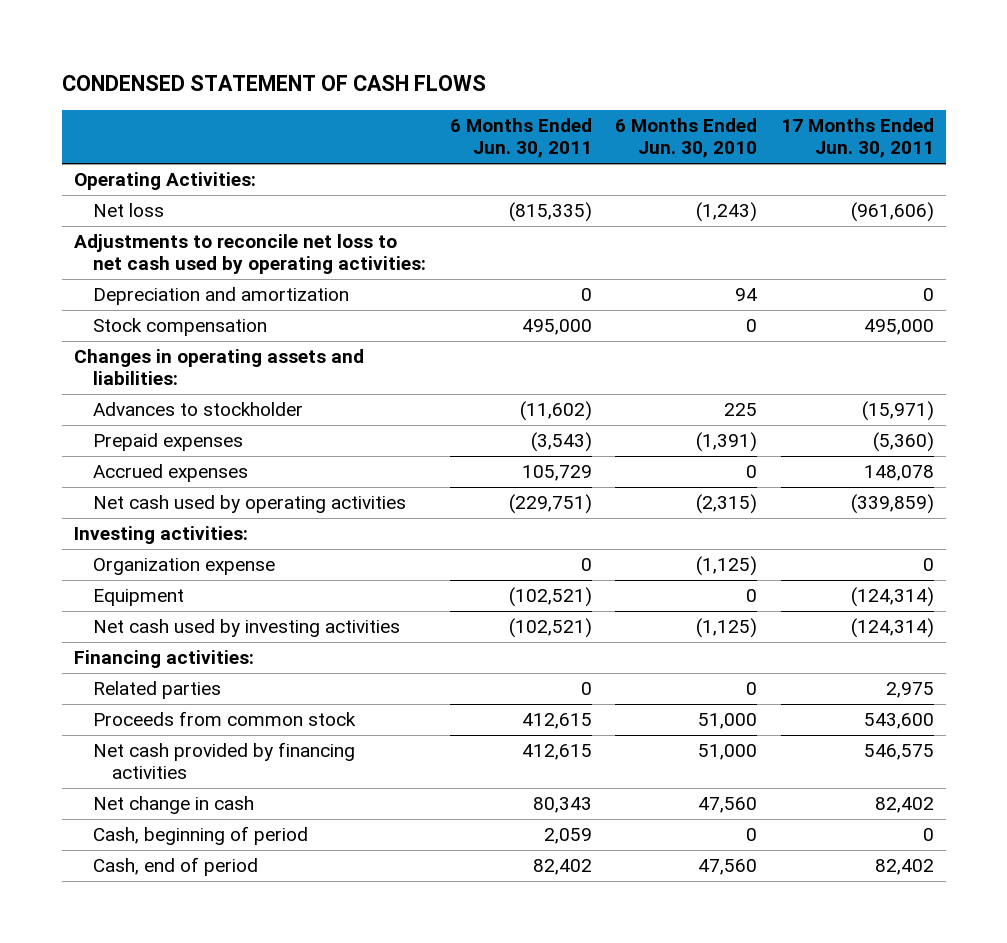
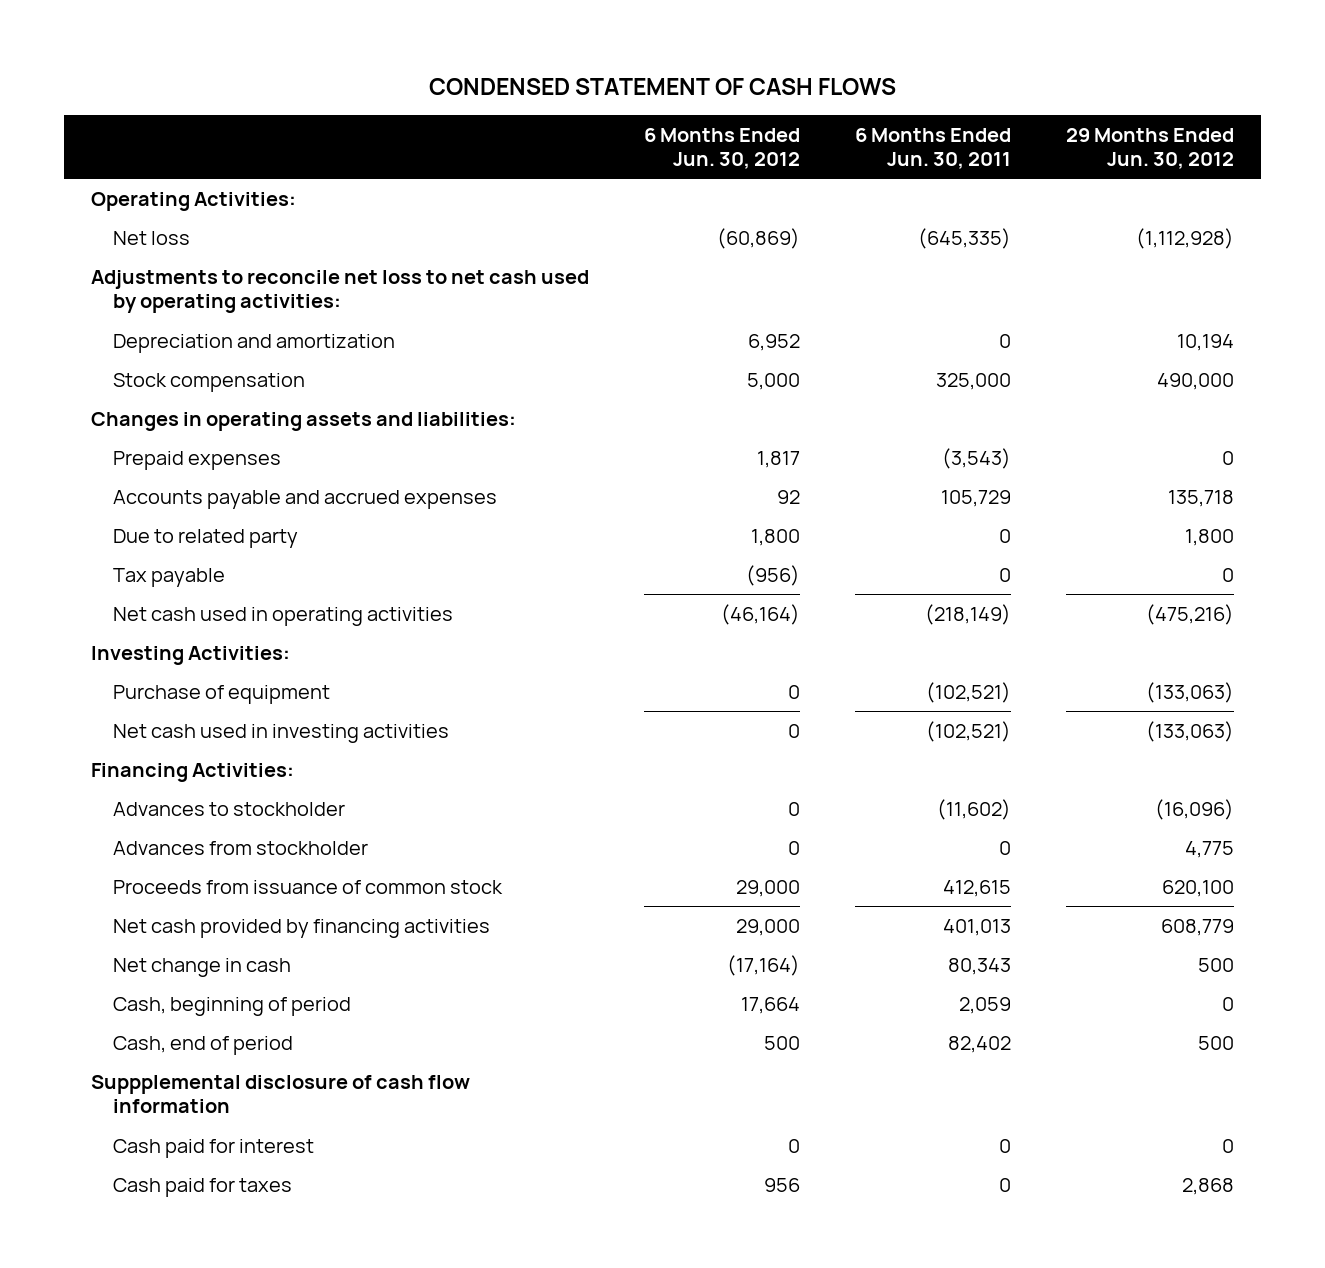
[615,118,758,159] 6 Months Ended Jun. 30, 2010 -> none
[780,118,934,159] 17 Months Ended Jun. 30, 2011 -> none
none -> [644,127,801,170] 6 Months Ended Jun. 30, 2012
none -> [1065,127,1234,170] 29 Months Ended Jun. 30, 2012
[508,202,592,223] (815,335) -> [918,227,1012,249] (645,335)
[521,319,592,336] 495,000 -> [936,372,1012,390] 325,000
[92,558,275,576] Organization expense -> none
[92,681,221,700] Related parties -> none
[92,464,248,483] Accrued expenses -> [113,489,498,509] Accounts payable and accrued expenses
none -> [113,528,299,548] Due to related party
none -> [113,567,226,587] Tax payable
[92,495,406,514] Net cash used by operating activities -> [113,606,454,626] Net cash used in operating activities
[508,494,592,515] (229,751) -> [925,603,1012,625] (218,149)
[73,526,248,545] Investing activities: -> [91,645,291,665] Investing Activities:
[92,589,184,607] Equipment -> [113,684,331,704] Purchase of equipment
[92,619,400,638] Net cash used by investing activities -> [113,723,450,743] Net cash used in investing activities
[73,650,254,669] Financing activities: -> [91,762,295,782] Financing Activities:
[92,402,303,417] Advances to stockholder -> [113,801,346,816] Advances to stockholder
none -> [113,840,369,855] Advances from stockholder
[92,711,356,727] Proceeds from common stock -> [113,879,504,894] Proceeds from issuance of common stock
[521,744,592,761] 412,615 -> [943,918,1012,936] 401,013
none -> [91,1074,471,1114] Suppplemental disclosure of cash flow information
none -> [113,1138,315,1158] Cash paid for interest
none -> [113,1177,293,1197] Cash paid for taxes

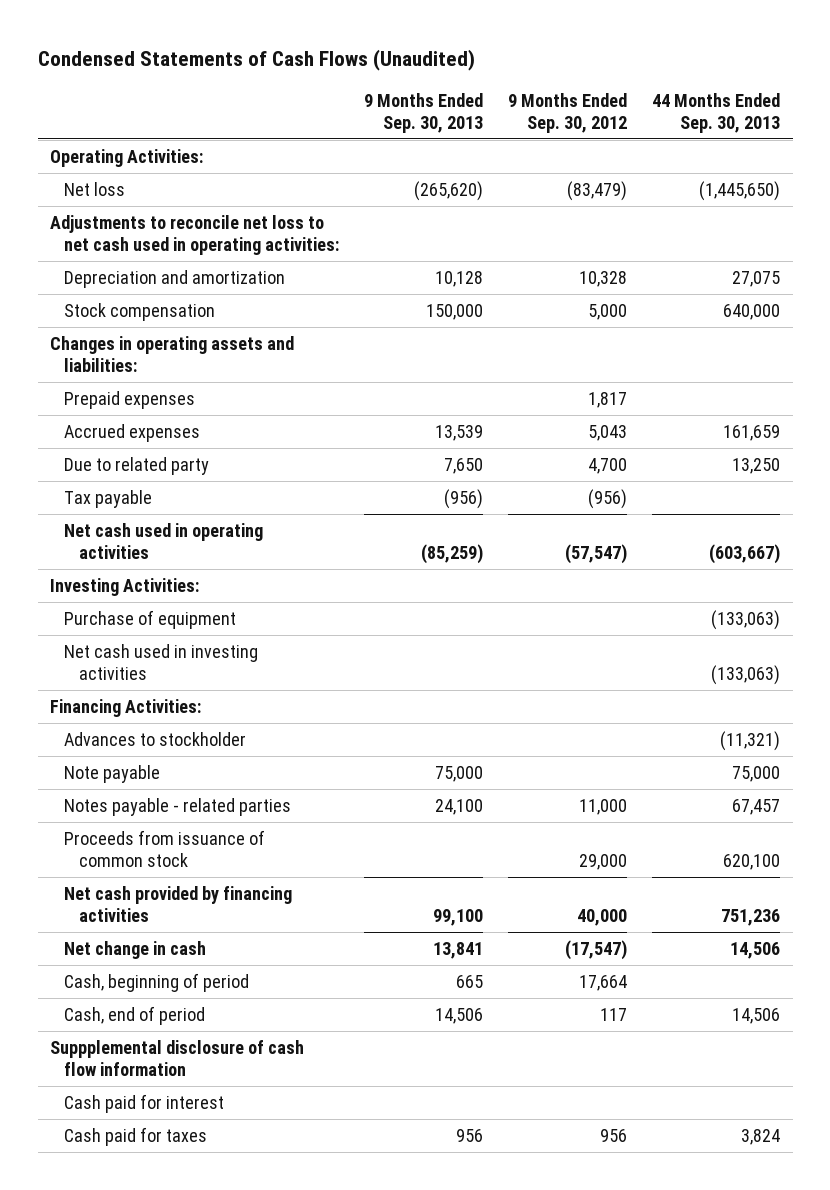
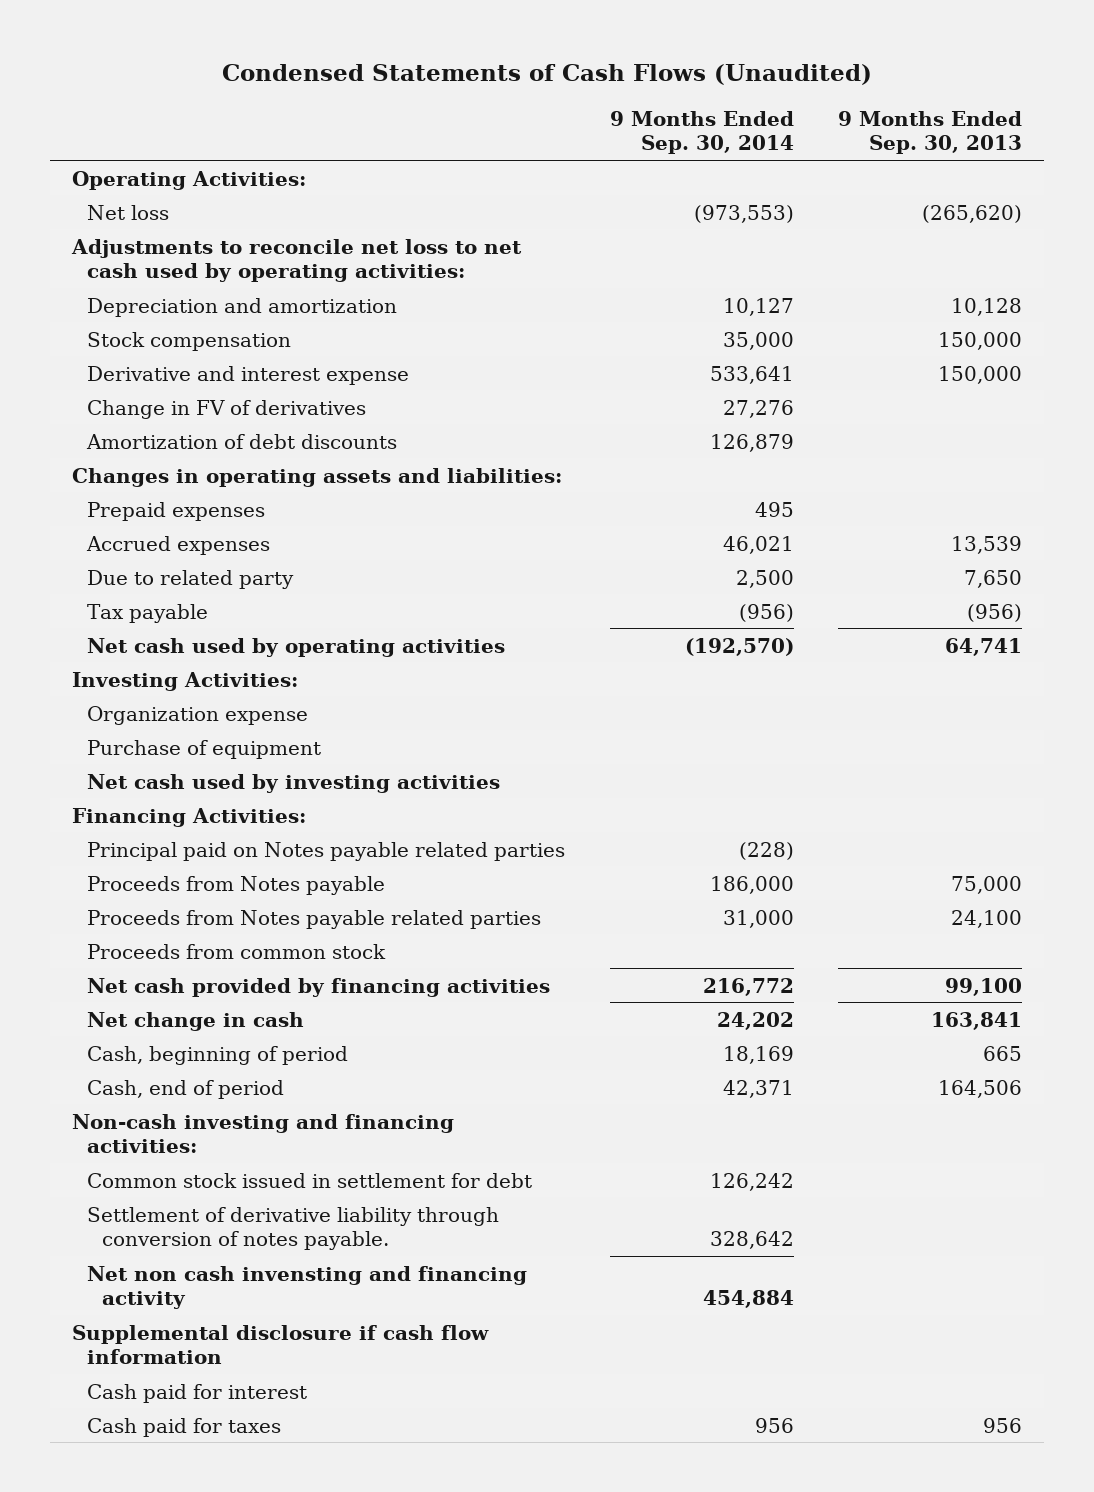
[508,92,628,133] 9 Months Ended Sep. 30, 2012 -> none
[652,92,781,133] 44 Months Ended Sep. 30, 2013 -> none
none -> [609,110,794,155] 9 Months Ended Sep. 30, 2014
[50,214,340,255] Adjustments to reconcile net loss to net cash used in operating activities: -> [71,238,523,283] Adjustments to reconcile net loss to net cash used by operating activities:
none -> [86,365,409,385] Derivative and interest expense
none -> [86,399,366,419] Change in FV of derivatives
none -> [85,433,397,449] Amortization of debt discounts
[64,522,264,559] Net cash used in operating activities -> [86,637,505,657] Net cash used by operating activities
[421,543,484,564] (85,259) -> [945,637,1023,656] 64,741
none -> [86,705,308,725] Organization expense
[64,643,259,680] Net cash used in investing activities -> [86,773,500,793] Net cash used by investing activities
[64,731,247,746] Advances to stockholder -> none
none -> [86,841,565,861] Principal paid on Notes payable related parties
[64,764,161,783] Note payable -> [86,875,385,895] Proceeds from Notes payable
[64,797,292,816] Notes payable - related parties -> [86,909,541,929] Proceeds from Notes payable related parties
[64,829,266,867] Proceeds from issuance of common stock -> [86,943,386,959] Proceeds from common stock
[433,941,484,959] 13,841 -> [931,1011,1023,1030] 163,841
[435,1007,484,1024] 14,506 -> [938,1079,1023,1098] 164,506
none -> [72,1113,455,1154] Non-cash investing and financing activities:
none -> [86,1172,532,1188] Common stock issued in settlement for debt
none -> [86,1206,499,1251] Settlement of derivative liability through conversion of notes payable.
none -> [86,1265,527,1310] Net non cash invensting and financing activity
[50,1039,305,1076] Suppplemental disclosure of cash flow information -> [72,1324,490,1365] Supplemental disclosure if cash flow information

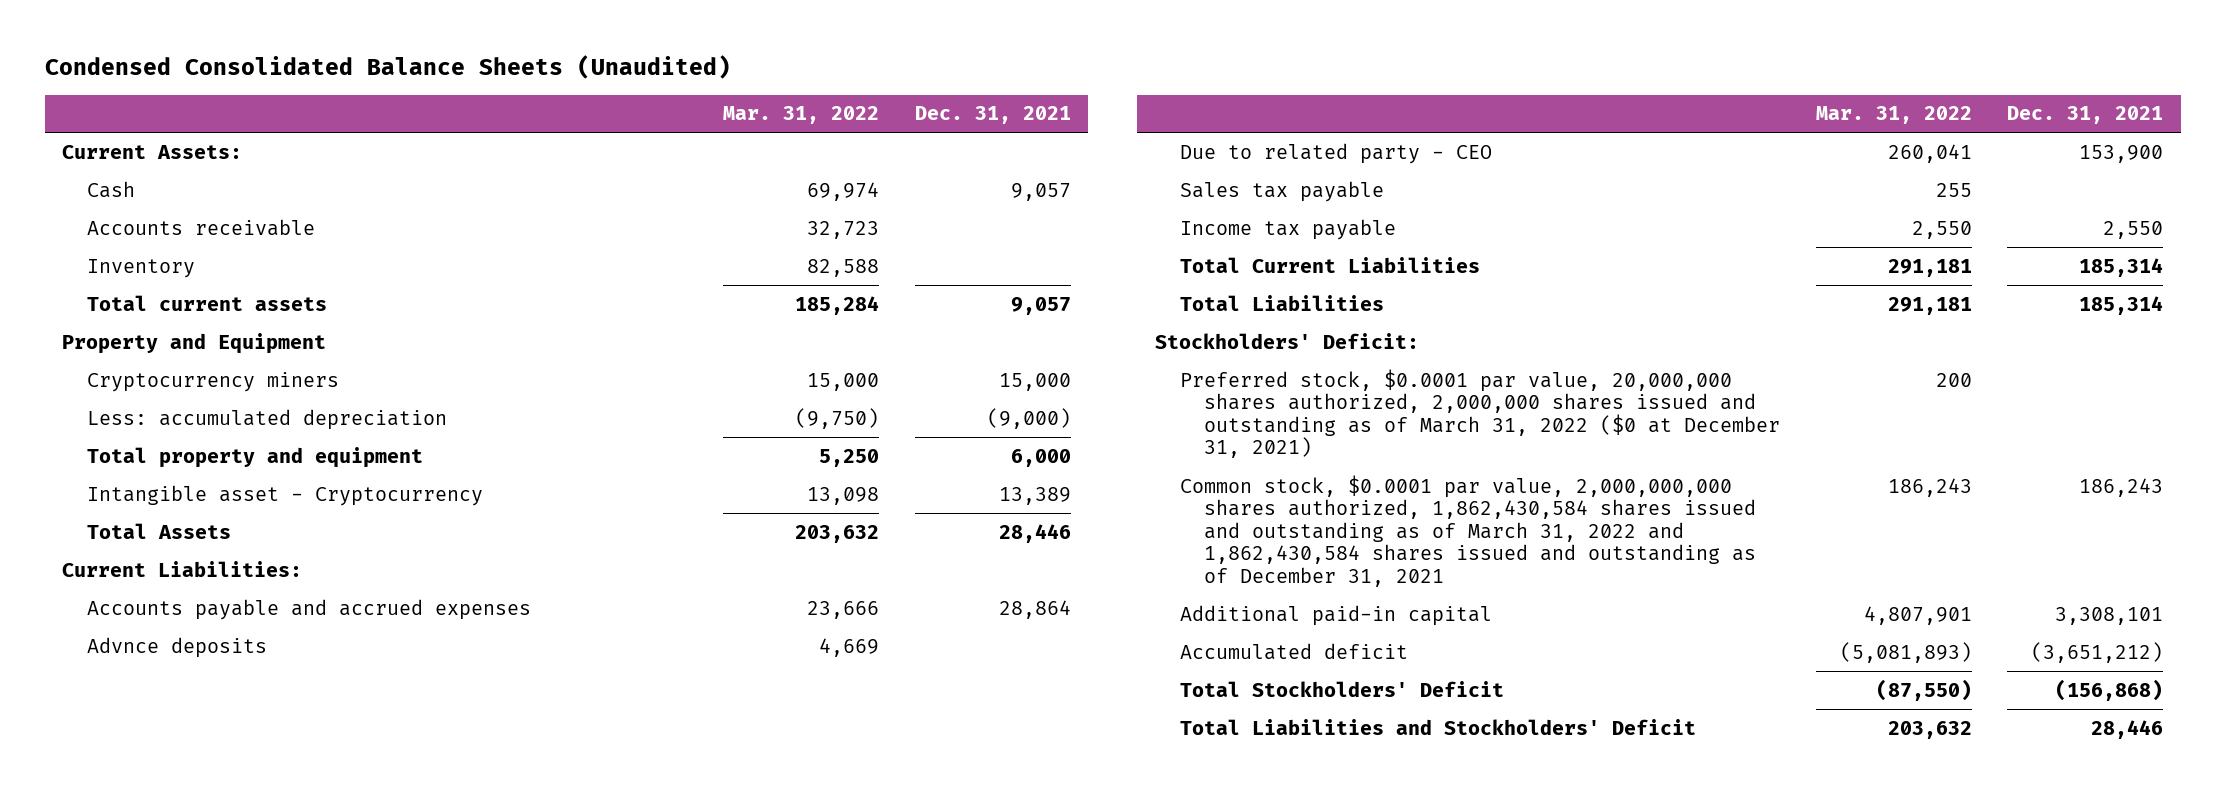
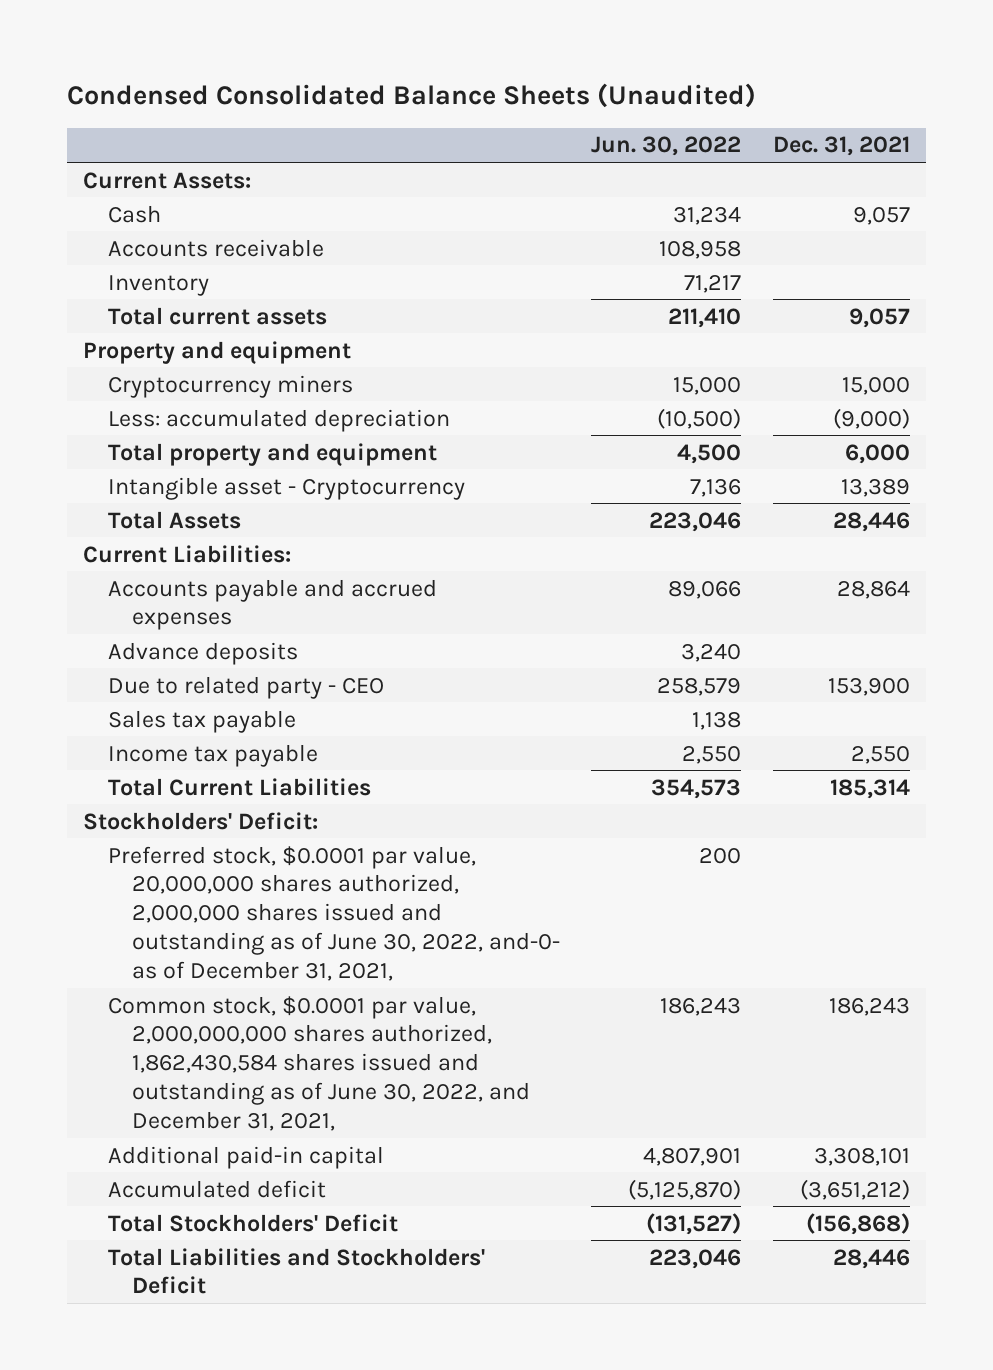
[723,106,880,125] Mar. 31, 2022 -> none
none -> [591,136,742,157] Jun. 30, 2022
[62,332,327,354] Property and Equipment -> [83,340,352,364] Property and equipment
[87,636,268,658] Advnce deposits -> [107,641,298,665] Advance deposits
[1179,294,1384,311] Total Liabilities -> none
[1179,368,1781,459] Preferred stock, $0.0001 par value, 20,000,000 shares authorized, 2,000,000 shares issued and outstanding as of March 31, 2022 ($0 at December 31, 2021) -> [107,845,560,981] Preferred stock, $0.0001 par value, 20,000,000 shares authorized, 2,000,000 shares issued and outstanding as of June 30, 2022, and-0- as of December 31, 2021,
[1179,474,1757,588] Common stock, $0.0001 par value, 2,000,000,000 shares authorized, 1,862,430,584 shares issued and outstanding as of March 31, 2022 and 1,862,430,584 shares issued and outstanding as of December 31, 2021 -> [107,995,530,1131] Common stock, $0.0001 par value, 2,000,000,000 shares authorized, 1,862,430,584 shares issued and outstanding as of June 30, 2022, and December 31, 2021,

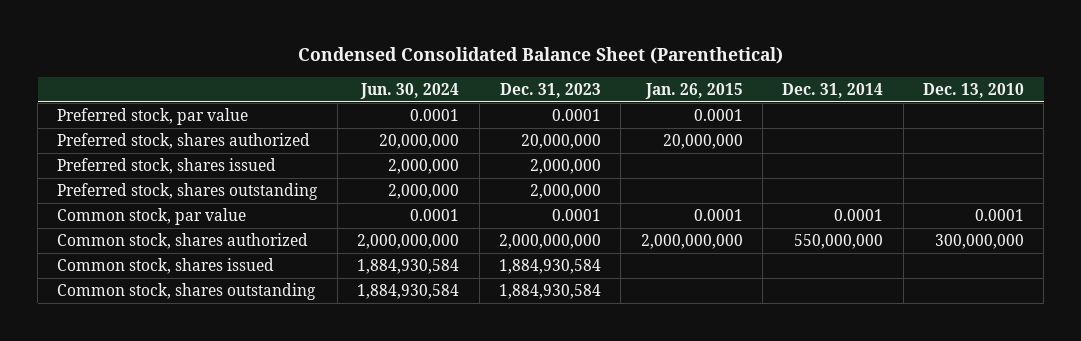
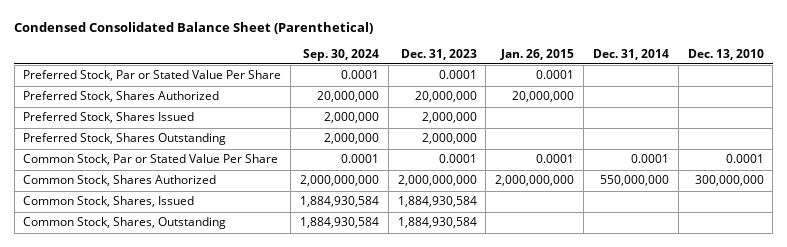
[360,82,460,99] Jun. 30, 2024 -> none
none -> [303,48,380,61] Sep. 30, 2024
[57,108,249,126] Preferred stock, par value -> [23,70,282,82] Preferred Stock, Par or Stated Value Per Share
[57,133,311,150] Preferred stock, shares authorized -> [23,91,220,103] Preferred Stock, Shares Authorized
[57,158,277,175] Preferred stock, shares issued -> [23,112,195,124] Preferred Stock, Shares Issued
[57,183,319,201] Preferred stock, shares outstanding -> [23,133,227,146] Preferred Stock, Shares Outstanding
[57,208,247,226] Common stock, par value -> [23,154,279,166] Common Stock, Par or Stated Value Per Share
[57,233,309,250] Common stock, shares authorized -> [23,175,217,187] Common Stock, Shares Authorized
[57,258,275,275] Common stock, shares issued -> [23,196,195,208] Common Stock, Shares, Issued
[57,283,317,301] Common stock, shares outstanding -> [23,217,227,230] Common Stock, Shares, Outstanding

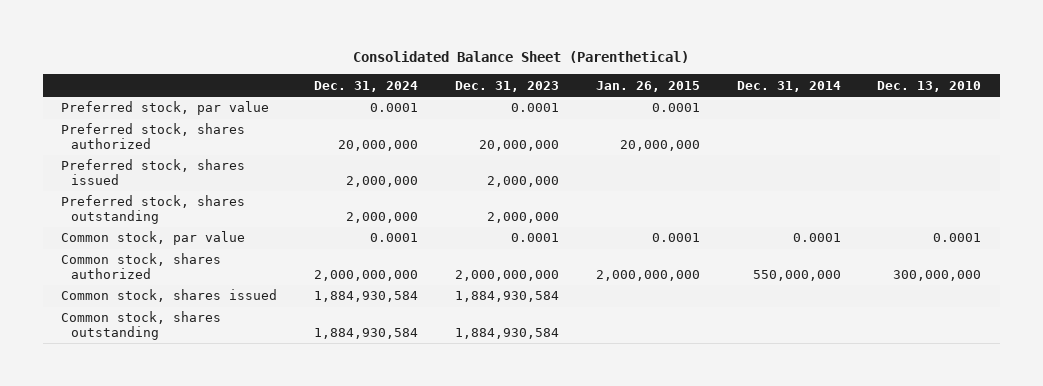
[14,21,374,34] Condensed Consolidated Balance Sheet (Parenthetical) -> [353,51,690,64] Consolidated Balance Sheet (Parenthetical)
[303,48,380,61] Sep. 30, 2024 -> none
none -> [314,80,419,92] Dec. 31, 2024
[23,70,282,82] Preferred Stock, Par or Stated Value Per Share -> [61,101,270,116] Preferred stock, par value
[23,91,220,103] Preferred Stock, Shares Authorized -> [61,123,246,150] Preferred stock, shares authorized
[23,112,195,124] Preferred Stock, Shares Issued -> [61,159,246,186] Preferred stock, shares issued
[23,133,227,146] Preferred Stock, Shares Outstanding -> [61,195,246,225] Preferred stock, shares outstanding
[23,154,279,166] Common Stock, Par or Stated Value Per Share -> [61,231,246,246] Common stock, par value
[23,175,217,187] Common Stock, Shares Authorized -> [61,253,222,280] Common stock, shares authorized
[23,196,195,208] Common Stock, Shares, Issued -> [61,289,278,303] Common stock, shares issued
[23,217,227,230] Common Stock, Shares, Outstanding -> [61,311,222,341] Common stock, shares outstanding

